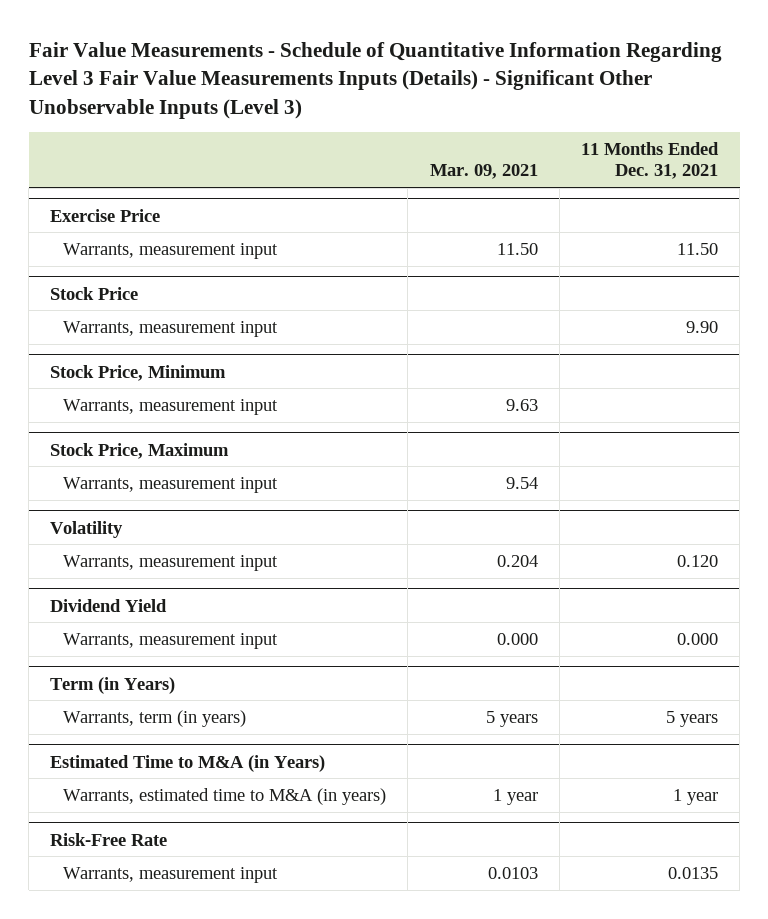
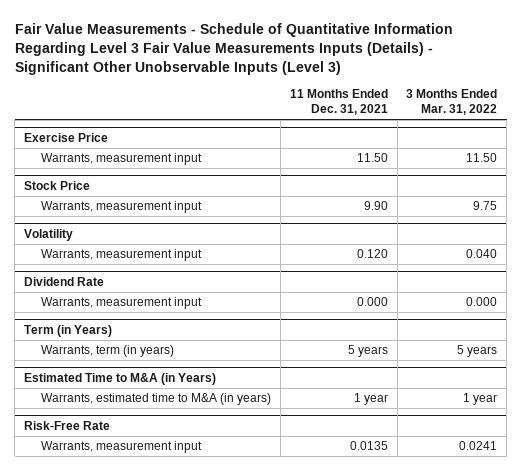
[429,164,538,180] Mar. 09, 2021 -> none
none -> [406,89,498,116] 3 Months Ended Mar. 31, 2022
[50,364,227,381] Stock Price, Minimum -> none
[63,398,279,415] Warrants, measurement input -> none
[50,442,230,459] Stock Price, Maximum -> none
[63,476,279,493] Warrants, measurement input -> none
[50,598,168,612] Dividend Yield -> [24,276,105,286] Dividend Rate

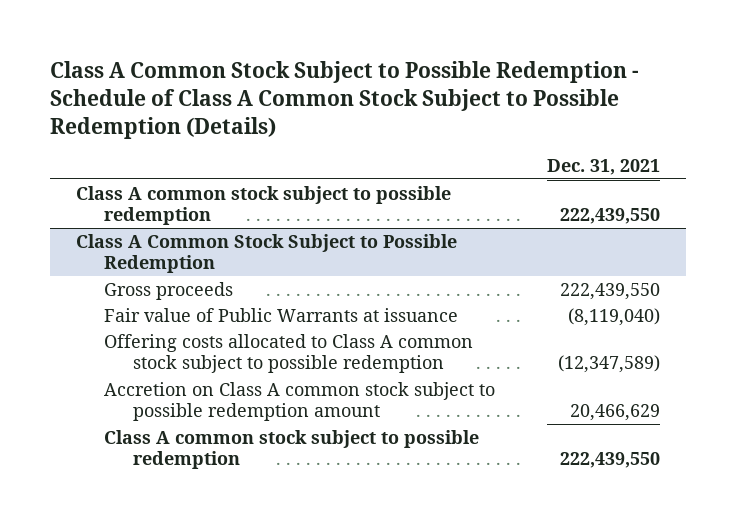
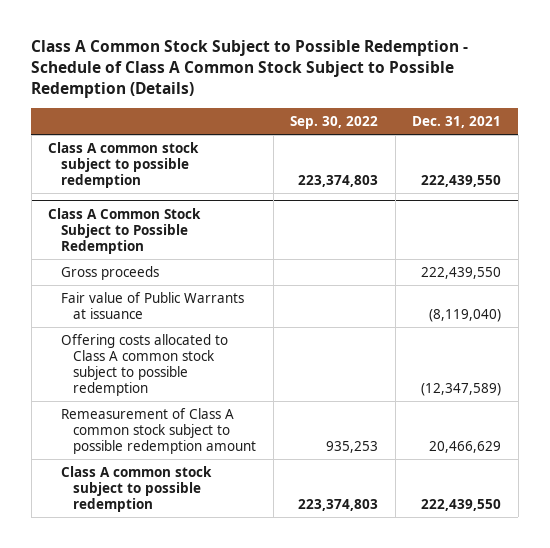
none -> [290,116,379,130] Sep. 30, 2022
[104,381,496,422] Accretion on Class A common stock subject to possible redemption amount -> [60,408,257,455] Remeasurement of Class A common stock subject to possible redemption amount

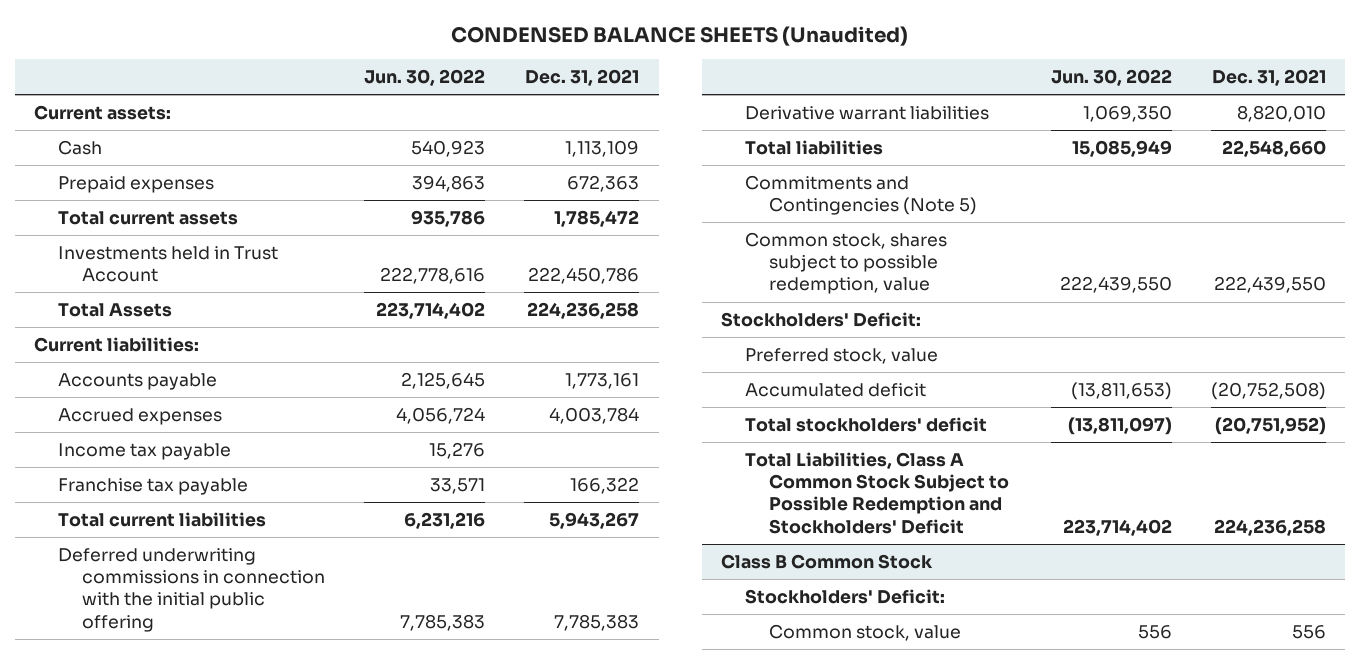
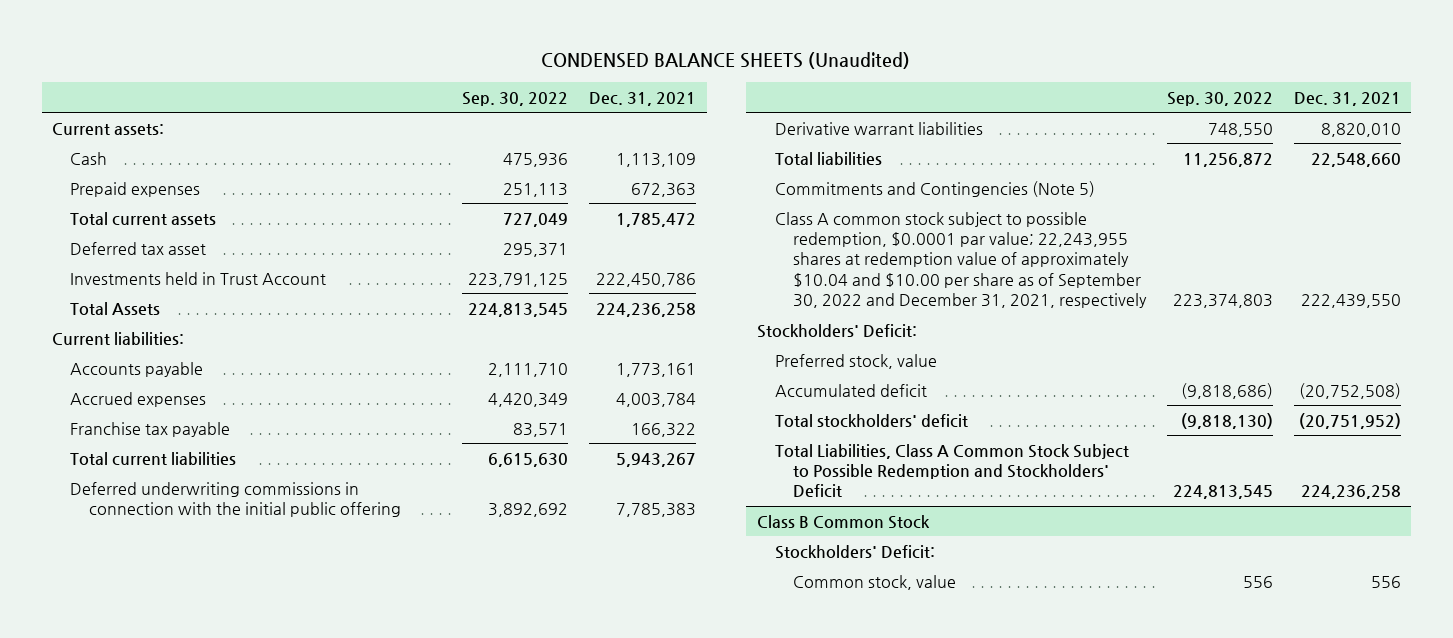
[364,68,486,86] Jun. 30, 2022 -> none
none -> [462,91,569,106] Sep. 30, 2022
none -> [70,241,207,255] Deferred tax asset
[58,442,232,460] Income tax payable -> none
[744,231,947,295] Common stock, shares subject to possible redemption, value -> [774,211,1148,309] Class A common stock subject to possible redemption, $0.0001 par value; 22,243,955 shares at redemption value of approximately $10.04 and $10.00 per share as of September 30, 2022 and December 31, 2021, respectively

